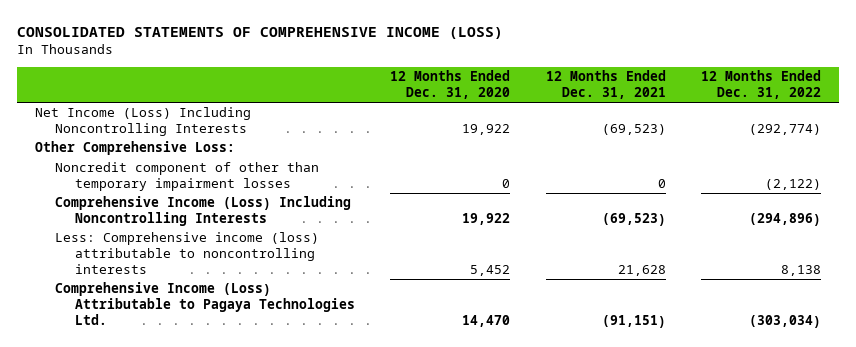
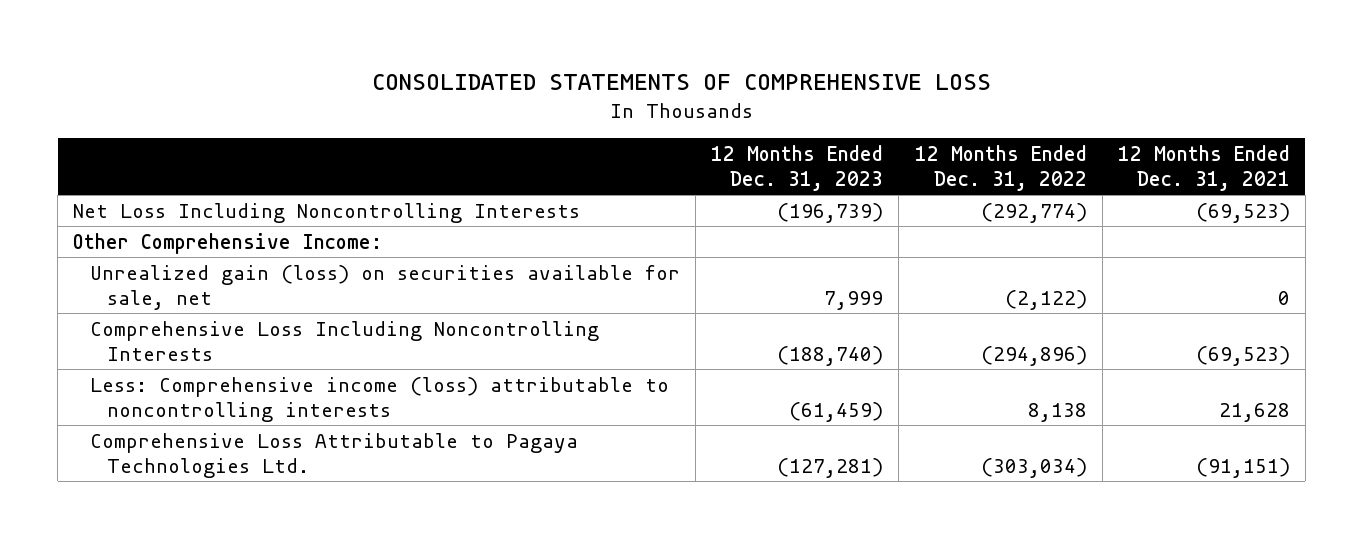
[16,26,503,39] CONSOLIDATED STATEMENTS OF COMPREHENSIVE INCOME (LOSS) -> [371,73,991,90] CONSOLIDATED STATEMENTS OF COMPREHENSIVE LOSS
[390,70,511,100] 12 Months Ended Dec. 31, 2020 -> none
none -> [711,144,884,192] 12 Months Ended Dec. 31, 2023
[34,107,251,137] Net Income (Loss) Including Noncontrolling Interests -> [73,202,581,223] Net Loss Including Noncontrolling Interests
[34,141,235,156] Other Comprehensive Loss: -> [73,232,383,254] Other Comprehensive Income:
[54,162,319,192] Noncredit component of other than temporary impairment losses -> [90,264,681,310] Unrealized gain (loss) on securities available for sale, net
[54,196,351,227] Comprehensive Income (Loss) Including Noncontrolling Interests -> [90,320,600,361] Comprehensive Loss Including Noncontrolling Interests
[54,282,355,325] Comprehensive Income (Loss) Attributable to Pagaya Technologies Ltd. -> [90,432,579,478] Comprehensive Loss Attributable to Pagaya Technologies Ltd.

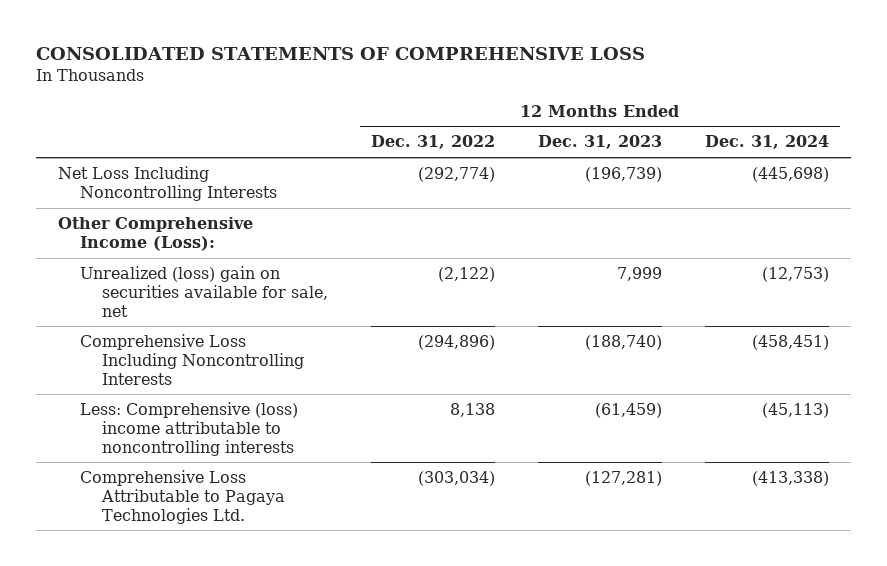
[1117,144,1290,192] 12 Months Ended Dec. 31, 2021 -> none
none -> [705,135,830,150] Dec. 31, 2024
[73,232,383,254] Other Comprehensive Income: -> [58,216,254,251] Other Comprehensive Income (Loss):
[90,264,681,310] Unrealized gain (loss) on securities available for sale, net -> [79,265,328,317] Unrealized (loss) gain on securities available for sale, net
[90,376,670,422] Less: Comprehensive income (loss) attributable to noncontrolling interests -> [79,401,298,456] Less: Comprehensive (loss) income attributable to noncontrolling interests

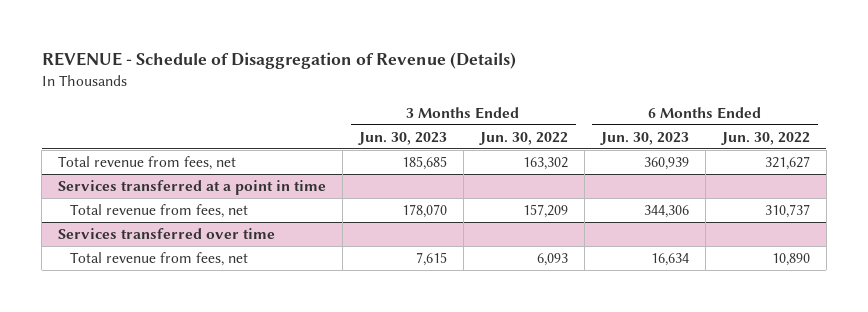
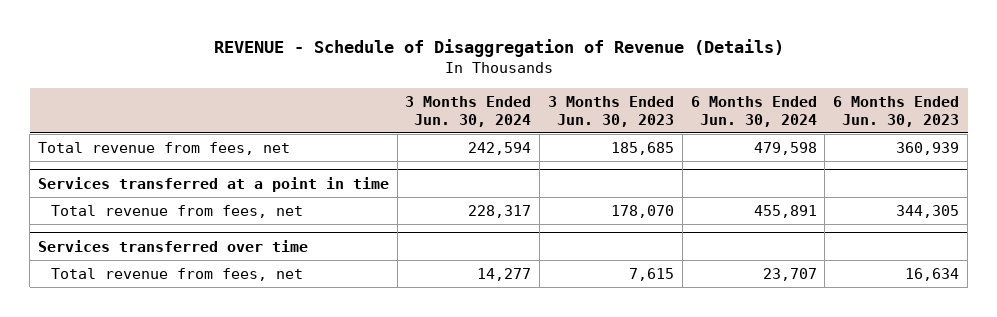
[478,131,568,145] Jun. 30, 2022 -> none
[720,131,810,145] Jun. 30, 2022 -> none
none -> [405,95,532,127] 3 Months Ended Jun. 30, 2024
none -> [690,95,817,127] 6 Months Ended Jun. 30, 2024
[643,204,689,218] 344,306 -> [896,205,960,219] 344,305

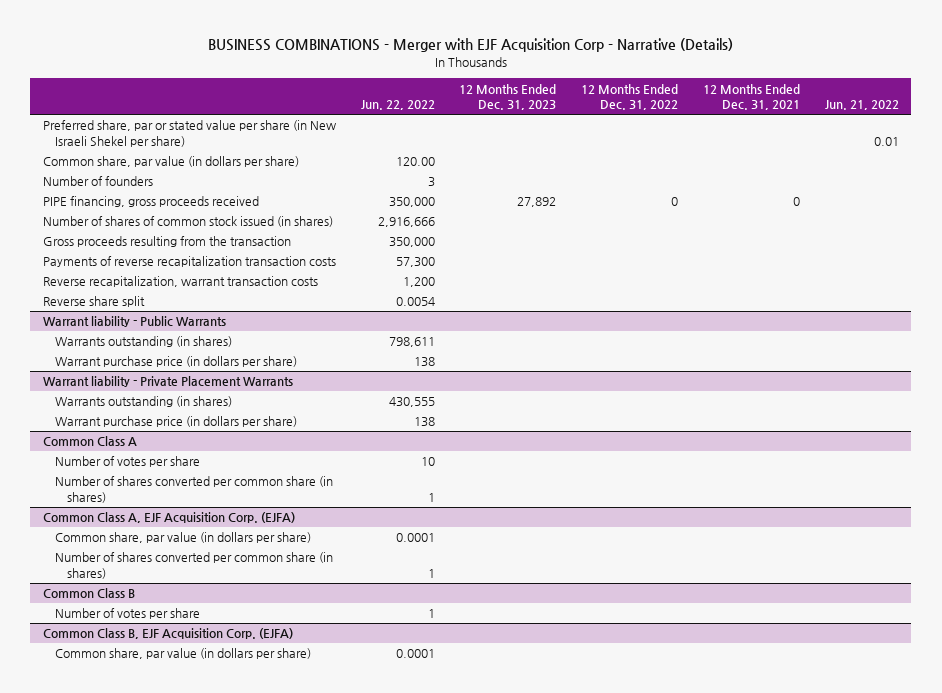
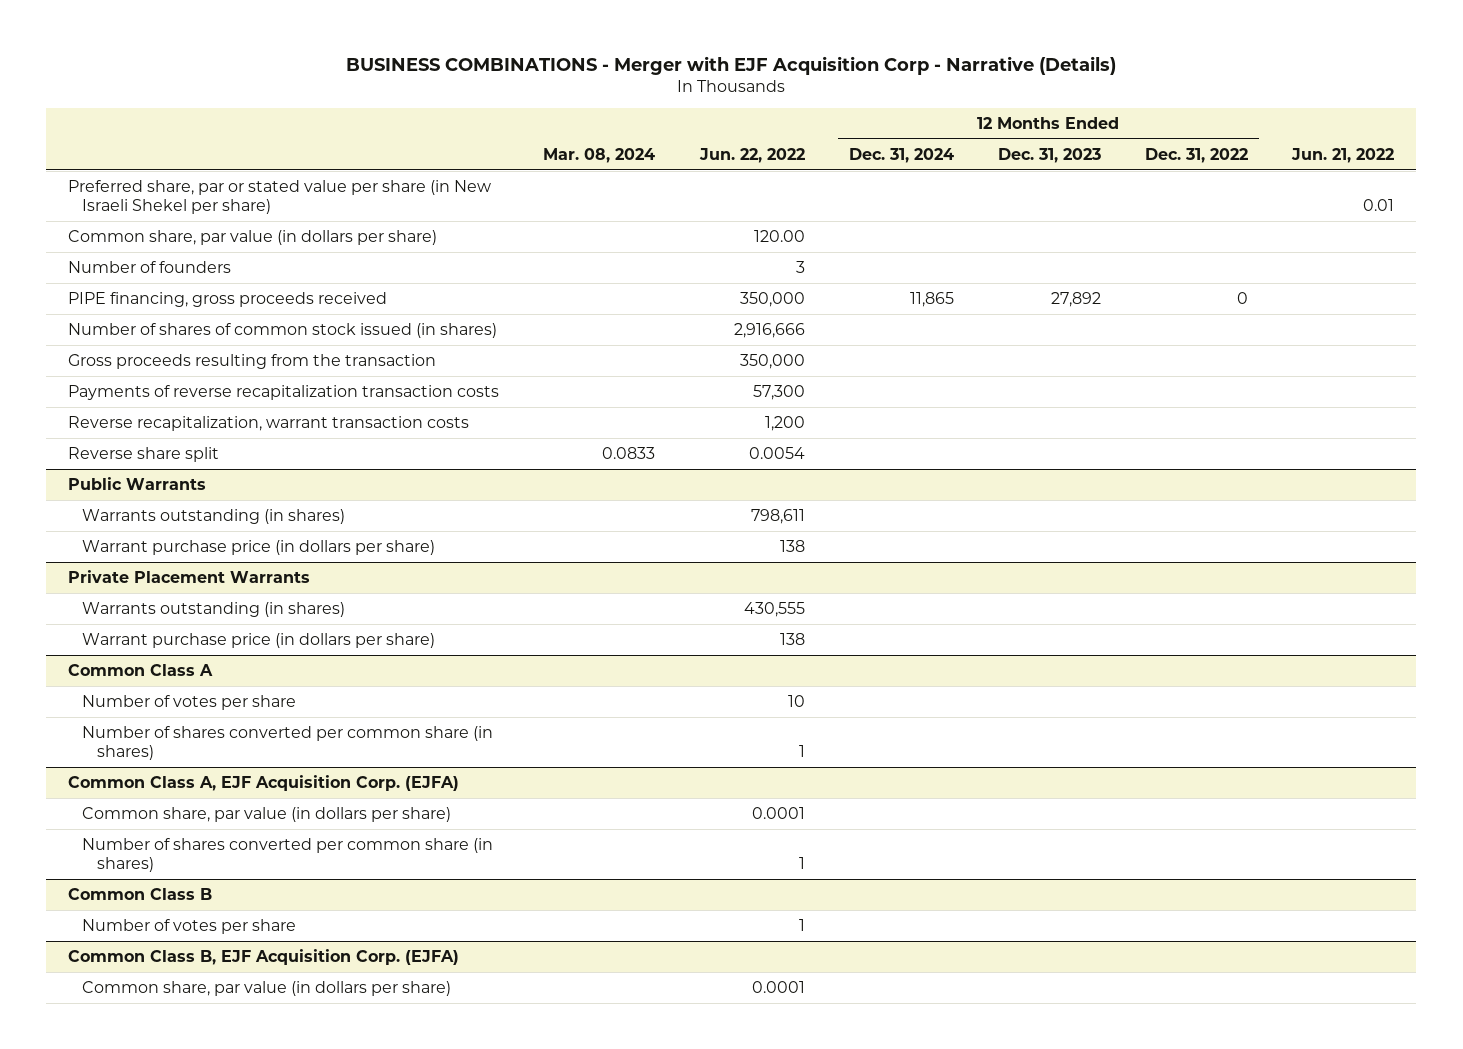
[702,83,800,111] 12 Months Ended Dec. 31, 2021 -> none
none -> [543,147,656,163] Mar. 08, 2024
none -> [848,147,954,163] Dec. 31, 2024
[42,316,226,328] Warrant liability - Public Warrants -> [68,476,207,490] Public Warrants
[42,376,293,388] Warrant liability - Private Placement Warrants -> [68,569,311,583] Private Placement Warrants

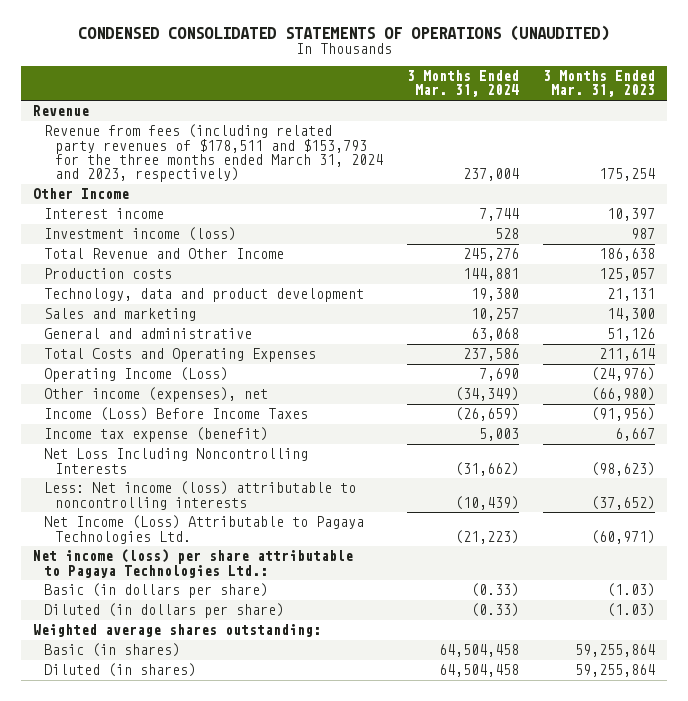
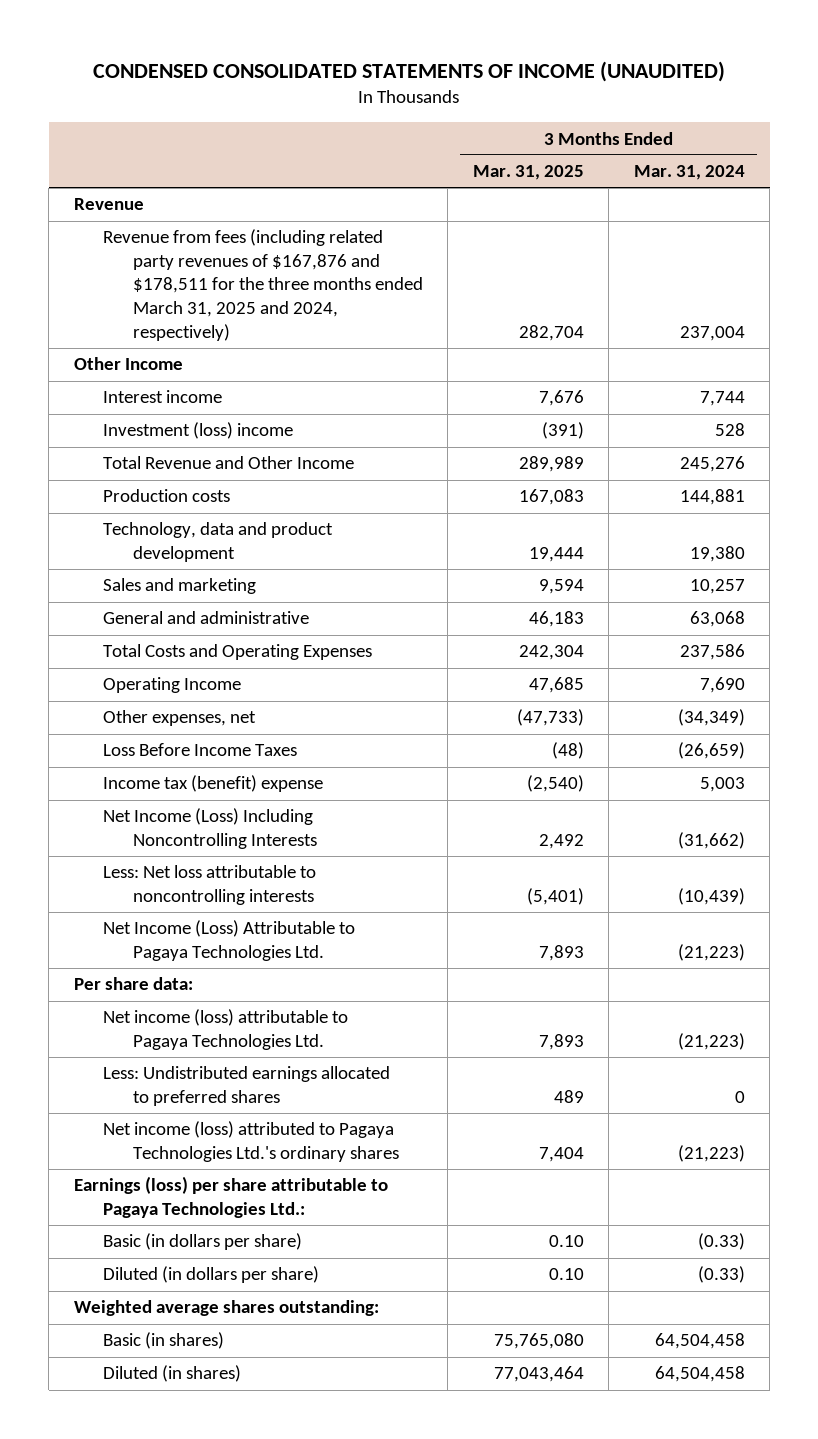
[77,24,609,41] CONDENSED CONSOLIDATED STATEMENTS OF OPERATIONS (UNAUDITED) -> [93,60,726,82] CONDENSED CONSOLIDATED STATEMENTS OF INCOME (UNAUDITED)
[542,70,655,98] 3 Months Ended Mar. 31, 2023 -> none
none -> [472,165,584,181] Mar. 31, 2025
[43,124,383,183] Revenue from fees (including related party revenues of $178,511 and $153,793 for the three months ended March 31, 2024 and 2023, respectively) -> [103,229,423,341] Revenue from fees (including related party revenues of $167,876 and $178,511 for the three months ended March 31, 2025 and 2024, respectively)
[43,227,236,242] Investment income (loss) -> [103,422,294,440] Investment (loss) income
[43,367,228,383] Operating Income (Loss) -> [103,677,242,694] Operating Income
[43,387,268,403] Other income (expenses), net -> [103,710,257,727] Other expenses, net
[43,407,308,422] Income (Loss) Before Income Taxes -> [103,743,298,757] Loss Before Income Taxes
[43,427,268,443] Income tax expense (benefit) -> [103,775,324,793] Income tax (benefit) expense
[43,448,308,474] Net Loss Including Noncontrolling Interests -> [103,808,317,849] Net Income (Loss) Including Noncontrolling Interests
[43,481,356,510] Less: Net income (loss) attributable to noncontrolling interests -> [103,865,317,905] Less: Net loss attributable to noncontrolling interests
none -> [73,977,193,991] Per share data:
none -> [103,1009,349,1050] Net income (loss) attributable to Pagaya Technologies Ltd.
none -> [103,1066,391,1106] Less: Undistributed earnings allocated to preferred shares
none -> [103,1121,399,1162] Net income (loss) attributed to Pagaya Technologies Ltd.'s ordinary shares
[32,549,353,578] Net income (loss) per share attributable to Pagaya Technologies Ltd.: -> [73,1176,388,1218] Earnings (loss) per share attributable to Pagaya Technologies Ltd.:

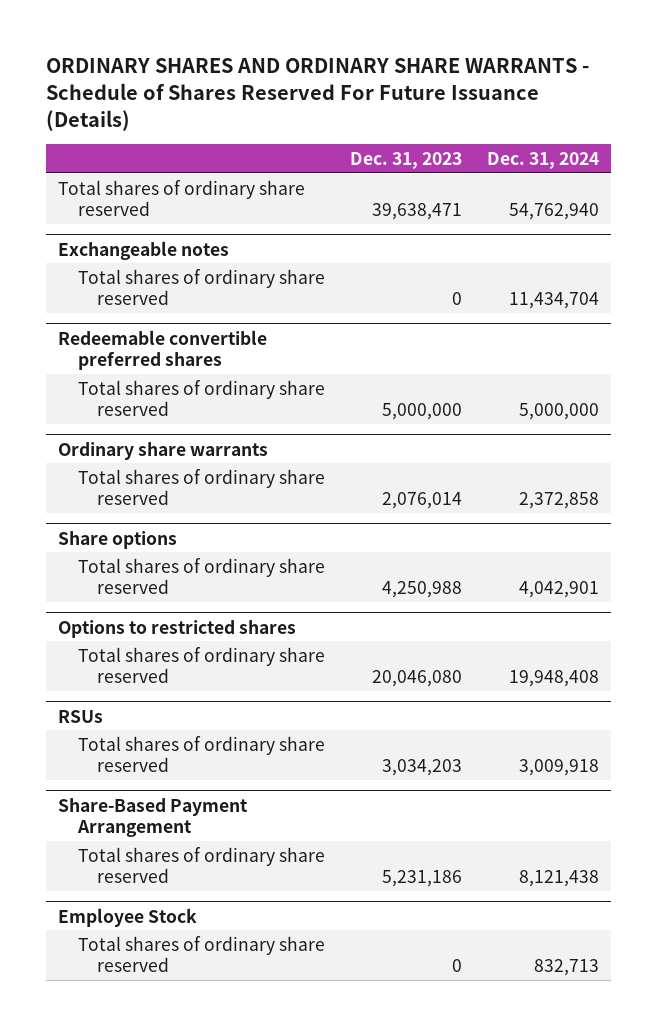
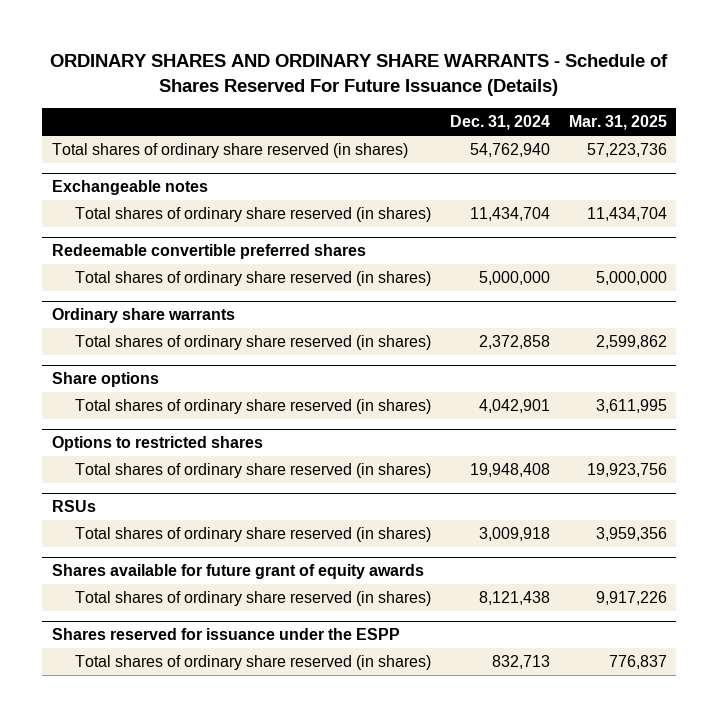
[349,151,462,169] Dec. 31, 2023 -> none
none -> [569,115,668,131] Mar. 31, 2025
[58,179,306,217] Total shares of ordinary share reserved -> [51,143,408,159] Total shares of ordinary share reserved (in shares)
[77,268,325,306] Total shares of ordinary share reserved -> [75,207,432,223] Total shares of ordinary share reserved (in shares)
[77,379,325,417] Total shares of ordinary share reserved -> [75,271,432,287] Total shares of ordinary share reserved (in shares)
[77,468,325,506] Total shares of ordinary share reserved -> [75,335,432,351] Total shares of ordinary share reserved (in shares)
[77,557,325,595] Total shares of ordinary share reserved -> [75,399,432,415] Total shares of ordinary share reserved (in shares)
[77,646,325,684] Total shares of ordinary share reserved -> [75,463,432,479] Total shares of ordinary share reserved (in shares)
[77,735,325,773] Total shares of ordinary share reserved -> [75,527,432,543] Total shares of ordinary share reserved (in shares)
[58,797,249,838] Share-Based Payment Arrangement -> [51,564,424,580] Shares available for future grant of equity awards
[77,846,325,884] Total shares of ordinary share reserved -> [75,591,432,607] Total shares of ordinary share reserved (in shares)
[58,907,198,927] Employee Stock -> [51,628,400,641] Shares reserved for issuance under the ESPP
[77,935,325,973] Total shares of ordinary share reserved -> [75,655,432,671] Total shares of ordinary share reserved (in shares)

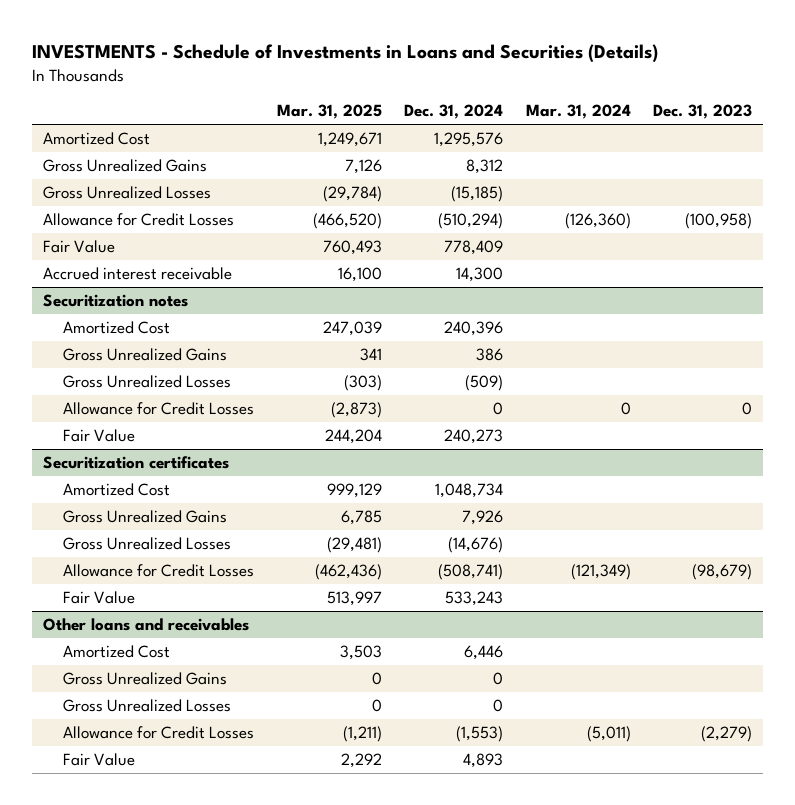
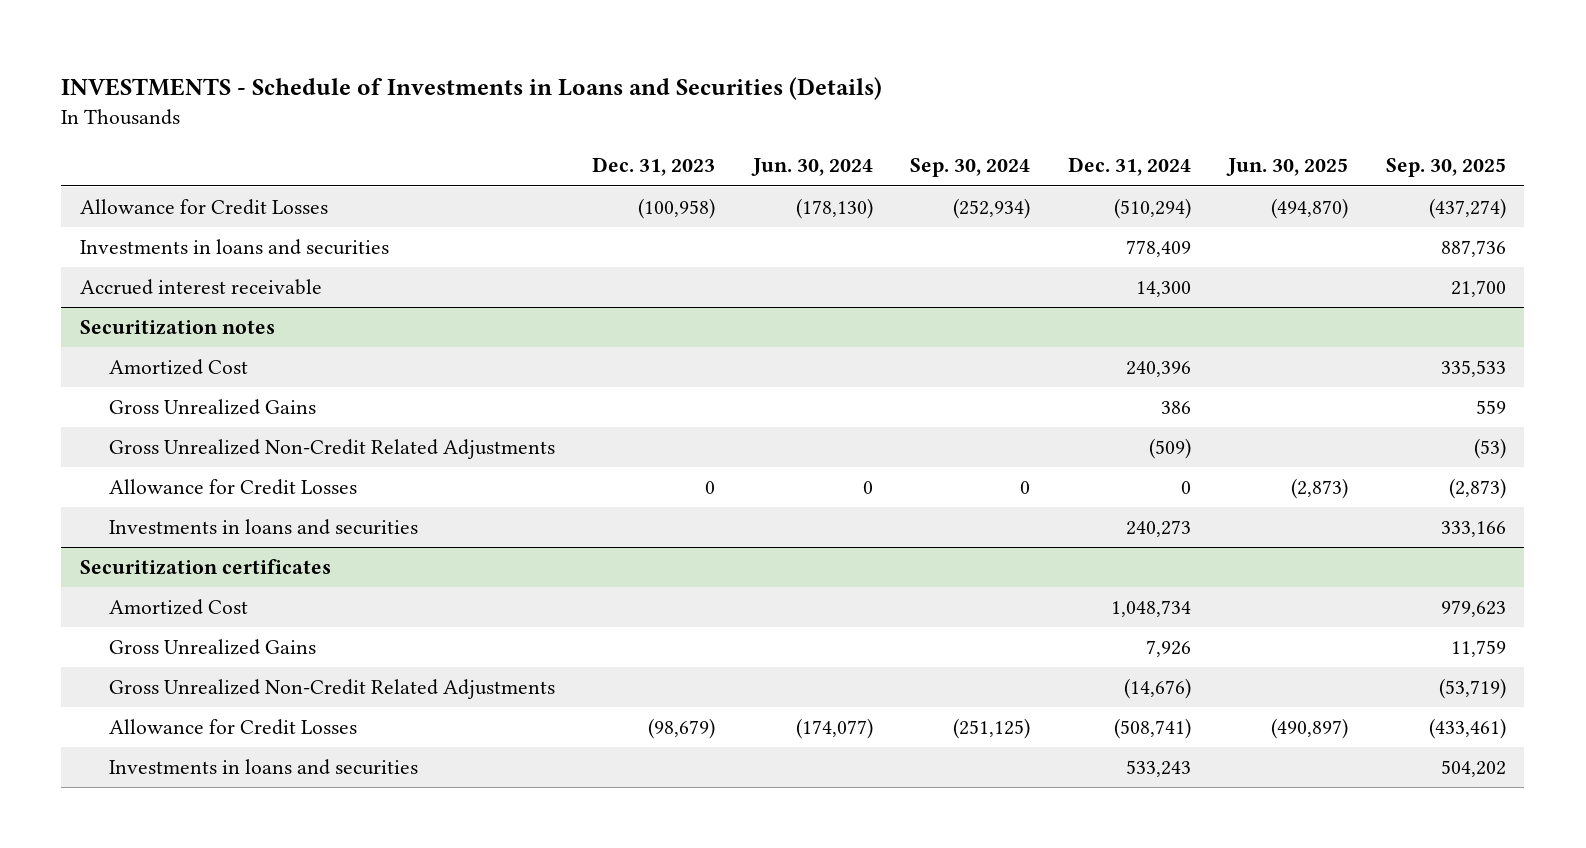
[276,104,382,120] Mar. 31, 2025 -> none
[525,104,631,120] Mar. 31, 2024 -> none
none -> [750,158,873,177] Jun. 30, 2024
none -> [910,158,1031,178] Sep. 30, 2024
none -> [1226,158,1349,177] Jun. 30, 2025
none -> [1385,158,1506,178] Sep. 30, 2025
[42,132,150,146] Amortized Cost -> none
[42,159,207,173] Gross Unrealized Gains -> none
[42,186,211,200] Gross Unrealized Losses -> none
[42,240,115,254] Fair Value -> [80,239,390,256] Investments in loans and securities
[63,375,232,389] Gross Unrealized Losses -> [108,439,555,460] Gross Unrealized Non-Credit Related Adjustments
[63,429,136,443] Fair Value -> [108,519,418,536] Investments in loans and securities
[63,537,232,551] Gross Unrealized Losses -> [108,679,555,700] Gross Unrealized Non-Credit Related Adjustments
[42,618,249,632] Other loans and receivables -> none
[63,645,171,659] Amortized Cost -> none
[63,672,228,686] Gross Unrealized Gains -> none
[63,699,232,713] Gross Unrealized Losses -> none
[63,726,255,740] Allowance for Credit Losses -> none
[63,753,136,767] Fair Value -> none
[63,591,136,605] Fair Value -> [108,759,418,776] Investments in loans and securities

